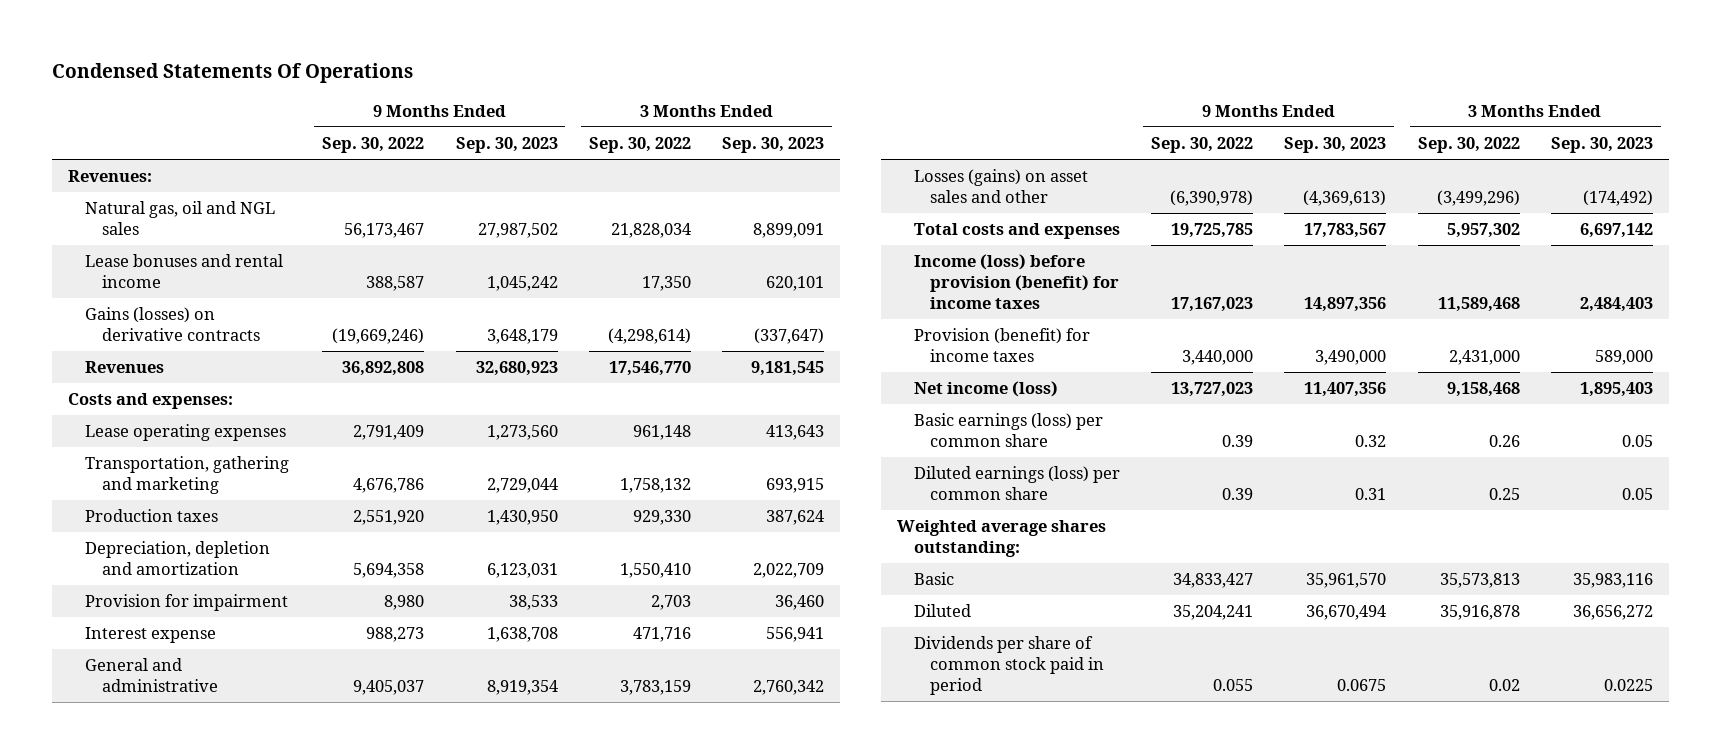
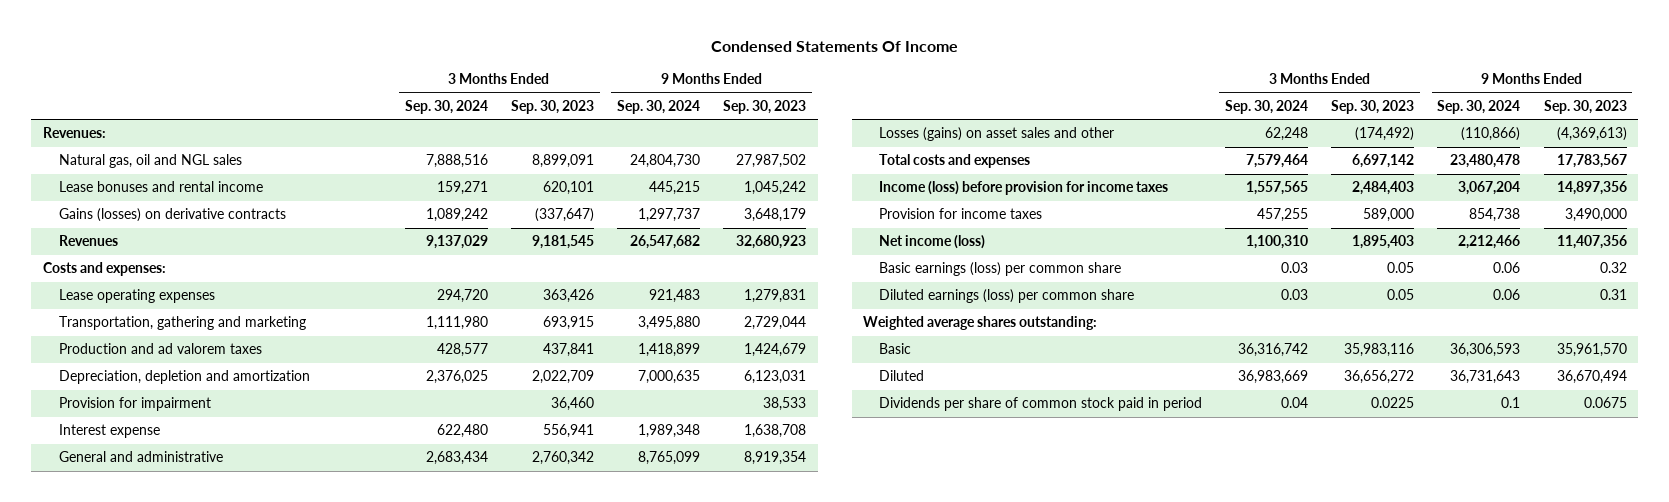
[52,62,414,83] Condensed Statements Of Operations -> [710,41,958,53] Condensed Statements Of Income
[322,136,425,153] Sep. 30, 2022 -> none
[588,136,691,153] Sep. 30, 2022 -> none
none -> [404,99,488,114] Sep. 30, 2024
none -> [617,99,701,114] Sep. 30, 2024
[486,425,558,441] 1,273,560 -> [744,289,807,304] 1,279,831
[766,425,825,441] 413,643 -> [542,289,594,304] 363,426
[84,509,218,523] Production taxes -> none
none -> [58,343,262,355] Production and ad valorem taxes
[913,254,1120,310] Income (loss) before provision (benefit) for income taxes -> [878,181,1168,196] Income (loss) before provision for income taxes
[913,328,1090,363] Provision (benefit) for income taxes -> [878,208,1042,220] Provision for income taxes

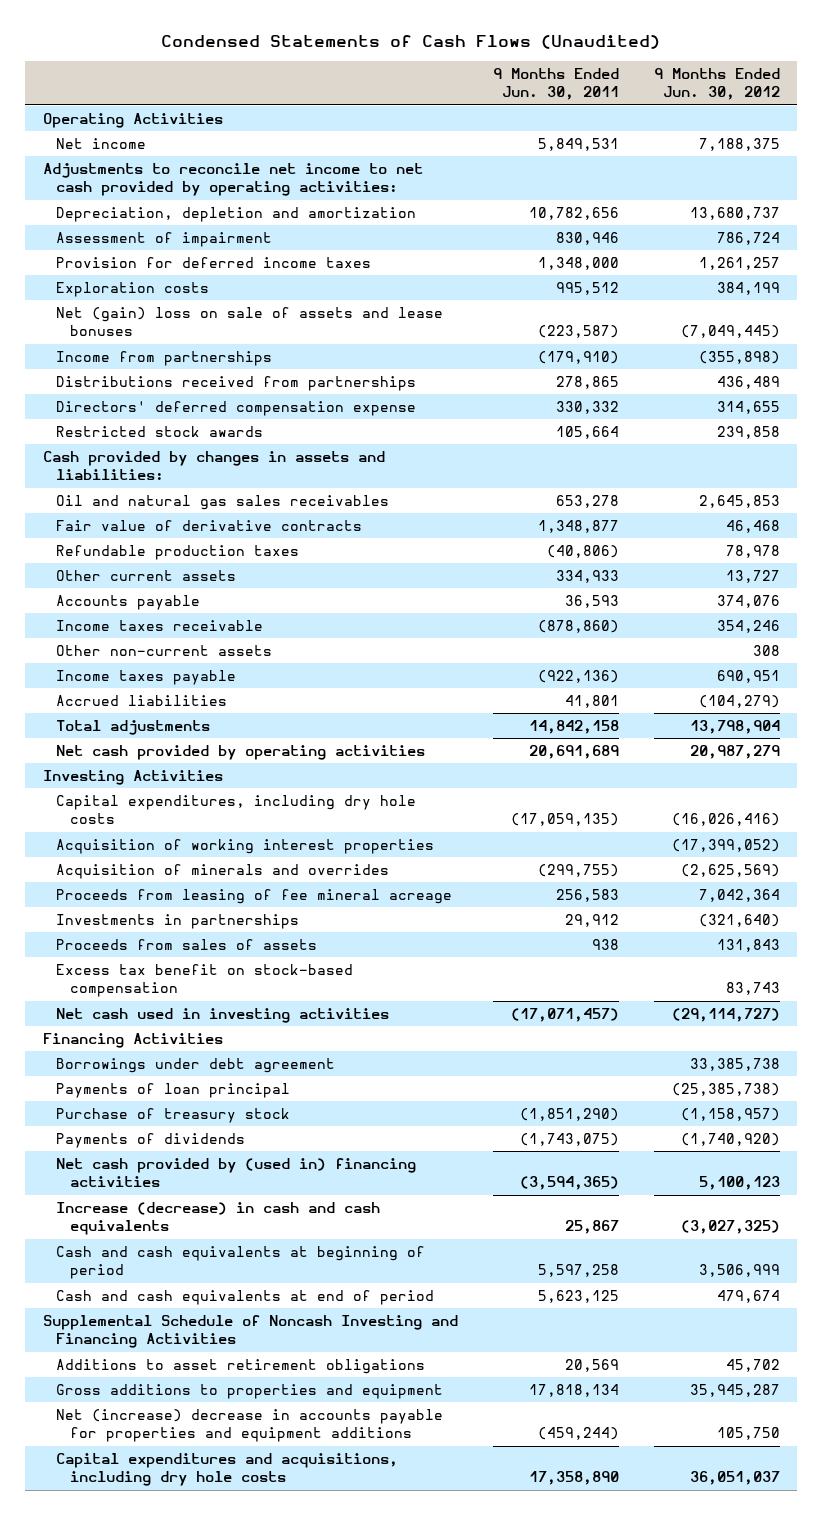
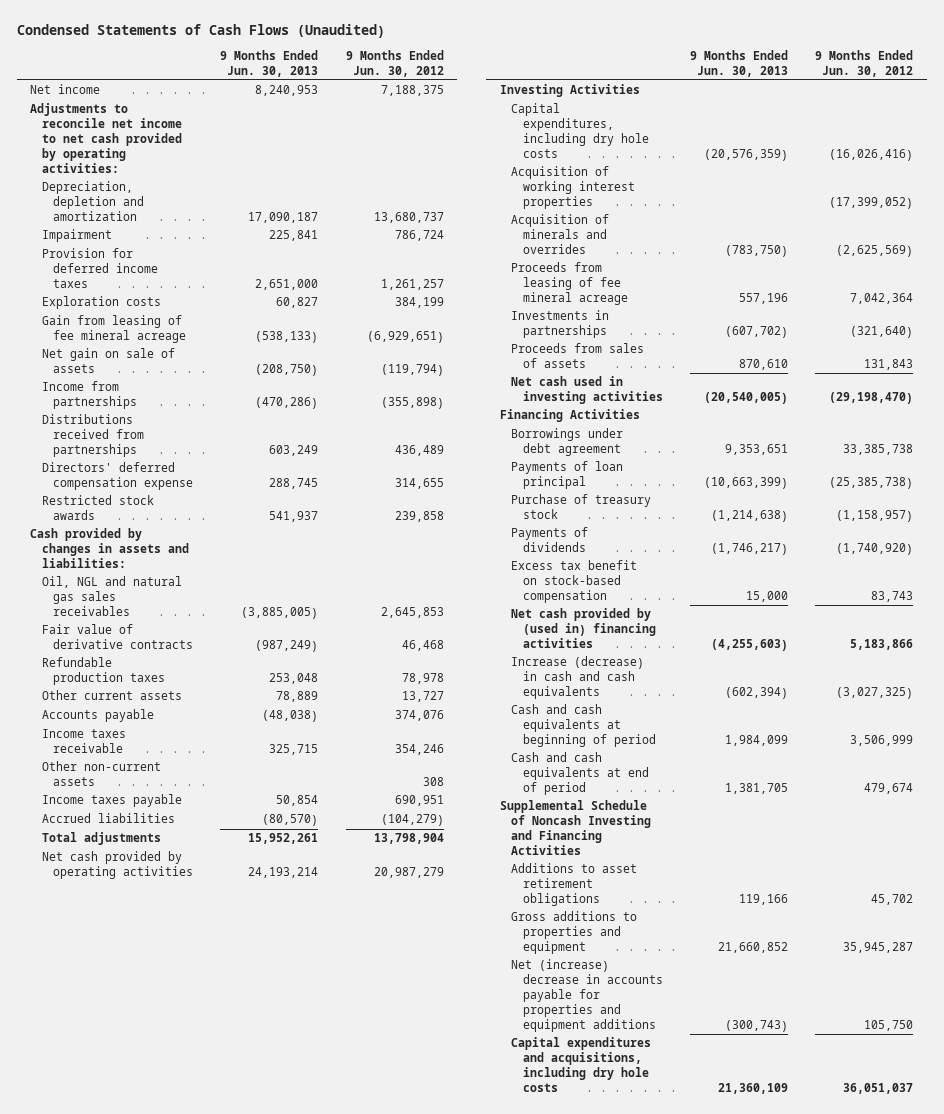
[492,68,619,101] 9 Months Ended Jun. 30, 2011 -> none
none -> [220,49,319,77] 9 Months Ended Jun. 30, 2013
[42,113,223,129] Operating Activities -> none
[56,232,273,248] Assessment of impairment -> [41,229,112,243] Impairment
none -> [41,315,187,344] Gain from leasing of fee mineral acreage
[56,307,444,337] Net (gain) loss on sale of assets and lease bonuses -> [41,348,175,374] Net gain on sale of assets
[680,325,780,339] (7,049,445) -> [380,364,444,377] (119,794)
[56,495,390,511] Oil and natural gas sales receivables -> [41,576,182,617] Oil, NGL and natural gas sales receivables
[671,1008,780,1023] (29,114,727) -> [829,392,914,405] (29,198,470)
[56,964,354,998] Excess tax benefit on stock-based compensation -> [511,560,638,604] Excess tax benefit on stock-based compensation
[698,1176,780,1191] 5,100,123 -> [850,639,914,651] 5,183,866

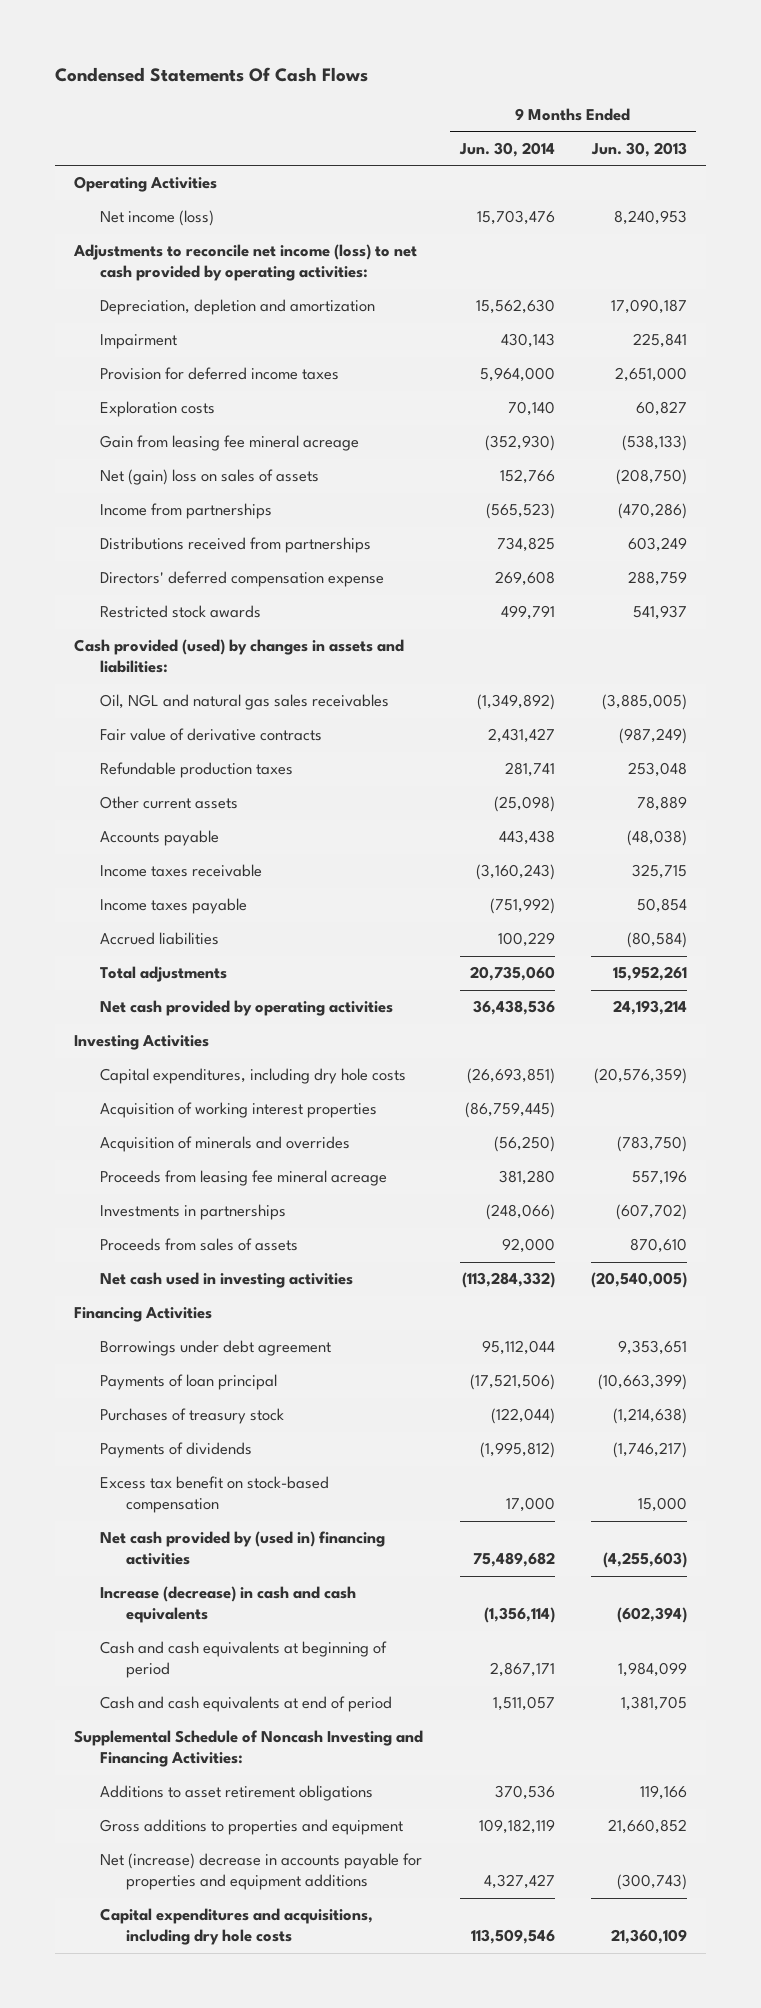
[16,23,385,38] Condensed Statements of Cash Flows (Unaudited) -> [55,67,369,83] Condensed Statements Of Cash Flows
[345,49,444,77] 9 Months Ended Jun. 30, 2012 -> none
none -> [458,141,555,157] Jun. 30, 2014
none -> [73,176,217,193] Operating Activities
[30,84,101,95] Net income -> [99,210,214,227] Net income (loss)
[30,103,182,173] Adjustments to reconcile net income to net cash provided by operating activities: -> [72,244,417,282] Adjustments to reconcile net income (loss) to net cash provided by operating activities:
[41,315,187,344] Gain from leasing of fee mineral acreage -> [99,435,359,452] Gain from leasing fee mineral acreage
[41,348,175,374] Net gain on sale of assets -> [99,469,319,486] Net (gain) loss on sales of assets
[269,478,319,490] 288,745 -> [628,571,688,587] 288,759
[30,528,189,569] Cash provided by changes in assets and liabilities: -> [73,639,404,674] Cash provided (used) by changes in assets and liabilities:
[41,761,161,787] Other non-current assets -> none
[262,814,319,827] (80,570) -> [627,932,688,949] (80,584)
[511,262,628,306] Proceeds from leasing of fee mineral acreage -> [99,1170,387,1187] Proceeds from leasing fee mineral acreage
[511,494,652,520] Purchase of treasury stock -> [99,1408,284,1425] Purchases of treasury stock
[499,800,652,855] Supplemental Schedule of Noncash Investing and Financing Activities -> [73,1730,423,1768] Supplemental Schedule of Noncash Investing and Financing Activities:

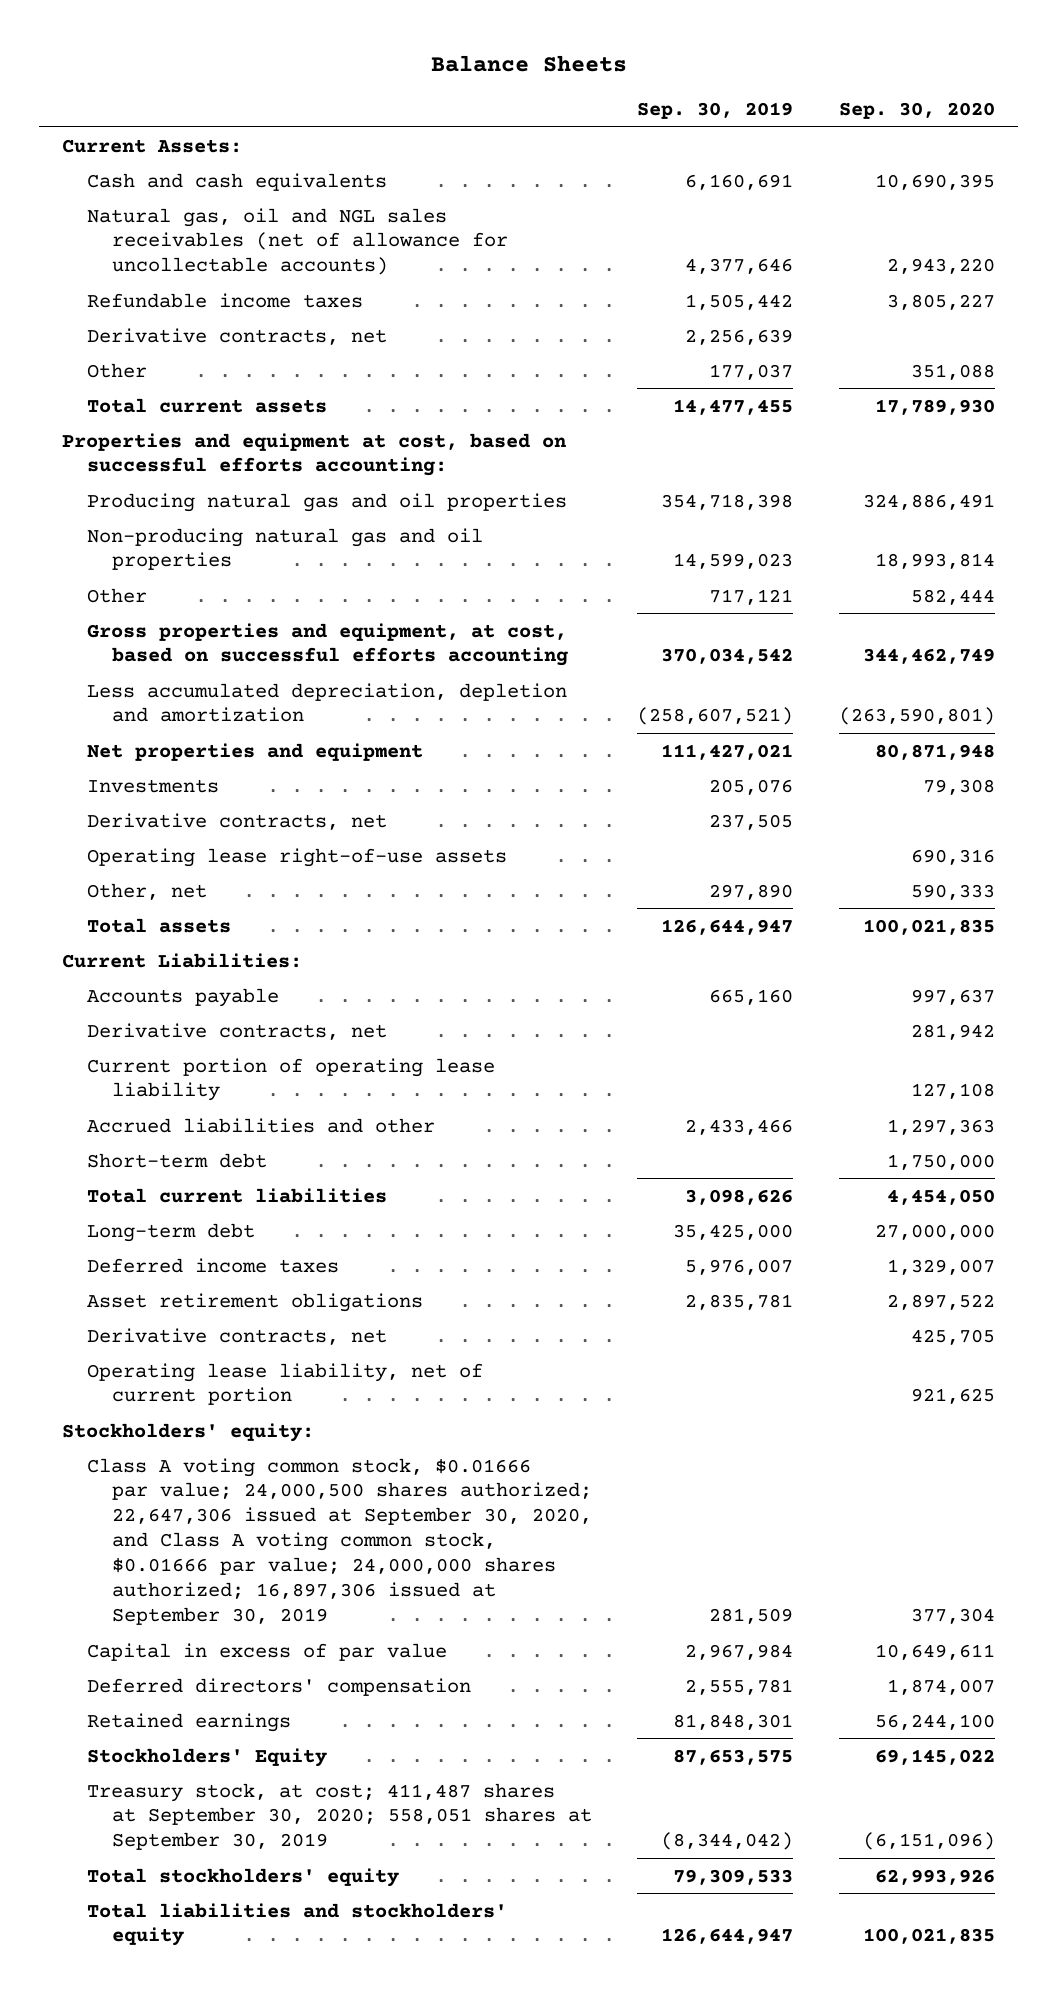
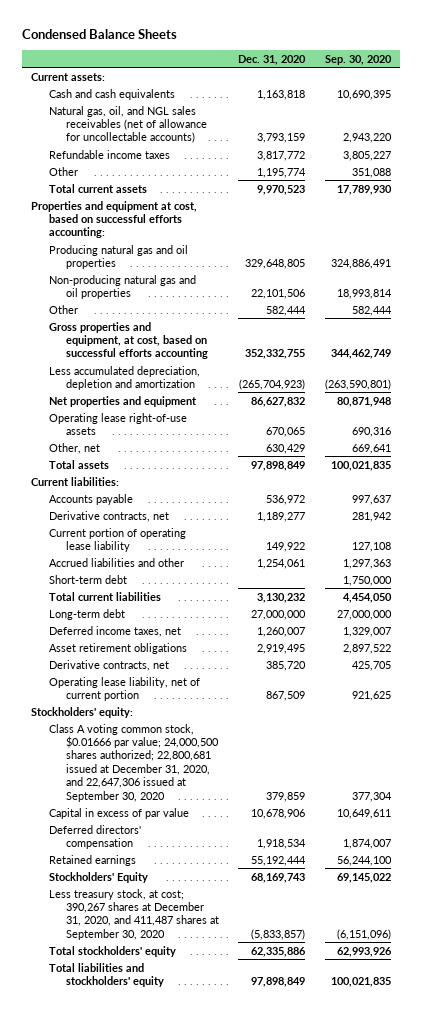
[430,55,627,73] Balance Sheets -> [21,29,177,40] Condensed Balance Sheets
[637,102,794,120] Sep. 30, 2019 -> none
none -> [238,54,307,65] Dec. 31, 2020
[62,138,243,153] Current Assets: -> [31,72,106,81] Current assets:
[86,207,508,276] Natural gas, oil and NGL sales receivables (net of allowance for uncollectable accounts) -> [48,105,208,144] Natural gas, oil, and NGL sales receivables (net of allowance for uncollectable accounts)
[86,327,387,345] Derivative contracts, net -> none
[86,778,219,793] Investments -> none
[86,812,387,830] Derivative contracts, net -> none
[911,883,996,900] 590,333 -> [351,443,391,454] 669,641
[62,952,303,968] Current Liabilities: -> [31,476,120,486] Current liabilities:
[86,1257,339,1273] Deferred income taxes -> [48,625,181,637] Deferred income taxes, net
[86,1457,592,1625] Class A voting common stock, $0.01666 par value; 24,000,500 shares authorized; 22,647,306 issued at September 30, 2020, and Class A voting common stock, $0.01666 par value; 24,000,000 shares authorized; 16,897,306 issued at September 30, 2019 -> [48,723,220,802] Class A voting common stock, $0.01666 par value; 24,000,500 shares authorized; 22,800,681 issued at December 31, 2020, and 22,647,306 issued at September 30, 2020
[86,1782,592,1851] Treasury stock, at cost; 411,487 shares at September 30, 2020; 558,051 shares at September 30, 2019 -> [48,888,220,940] Less treasury stock, at cost; 390,267 shares at December 31, 2020, and 411,487 shares at September 30, 2020

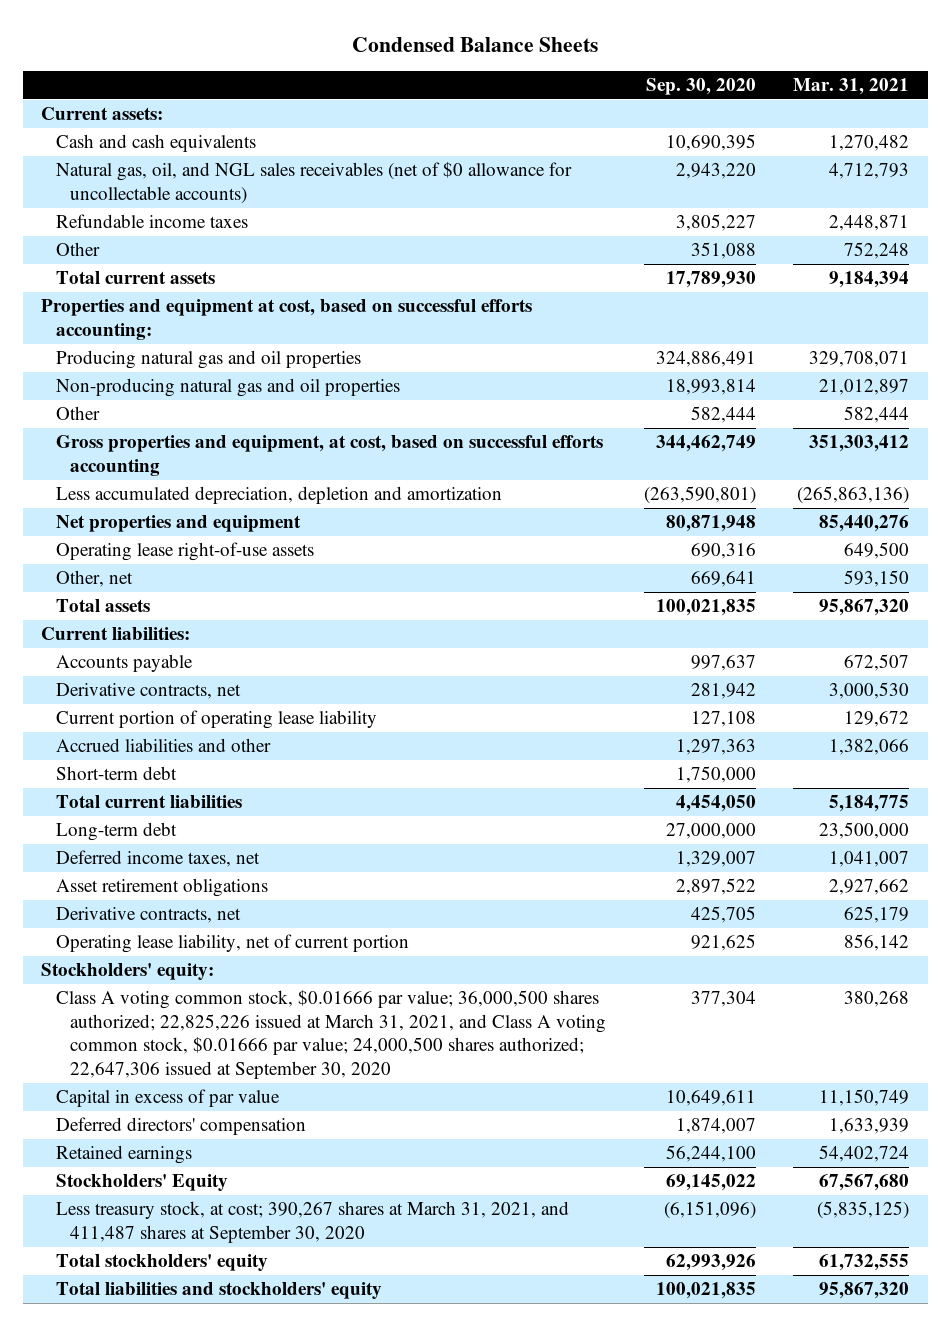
[238,54,307,65] Dec. 31, 2020 -> none
none -> [793,78,910,96] Mar. 31, 2021
[48,105,208,144] Natural gas, oil, and NGL sales receivables (net of allowance for uncollectable accounts) -> [55,162,572,204] Natural gas, oil, and NGL sales receivables (net of $0 allowance for uncollectable accounts)
[48,723,220,802] Class A voting common stock, $0.01666 par value; 24,000,500 shares authorized; 22,800,681 issued at December 31, 2020, and 22,647,306 issued at September 30, 2020 -> [55,990,607,1079] Class A voting common stock, $0.01666 par value; 36,000,500 shares authorized; 22,825,226 issued at March 31, 2021, and Class A voting common stock, $0.01666 par value; 24,000,500 shares authorized; 22,647,306 issued at September 30, 2020
[48,888,220,940] Less treasury stock, at cost; 390,267 shares at December 31, 2020, and 411,487 shares at September 30, 2020 -> [55,1201,569,1243] Less treasury stock, at cost; 390,267 shares at March 31, 2021, and 411,487 shares at September 30, 2020

